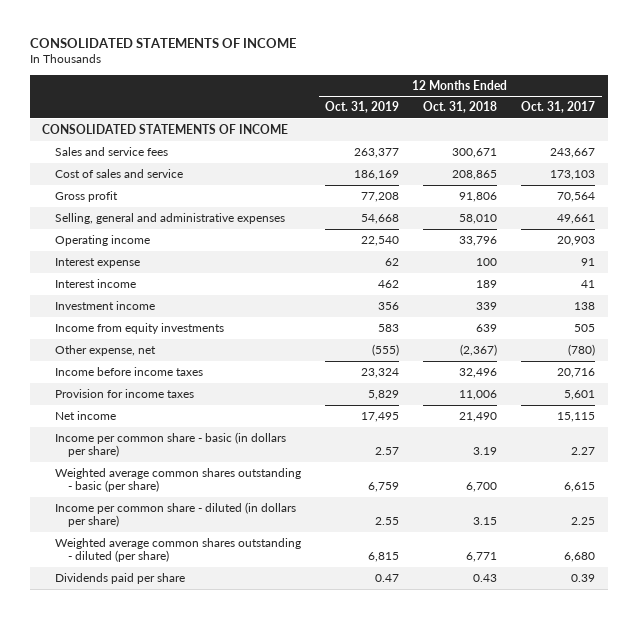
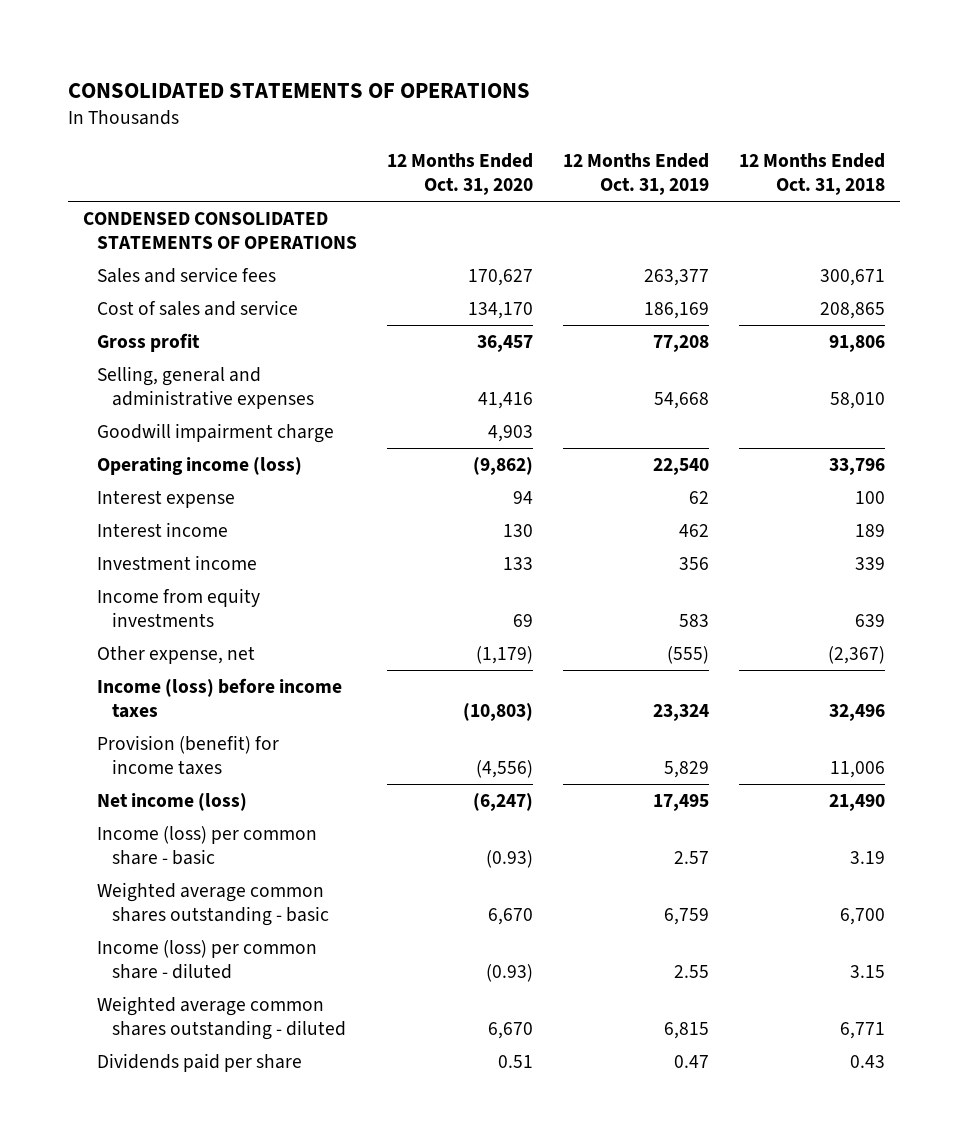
[30,37,297,48] CONSOLIDATED STATEMENTS OF INCOME -> [67,82,530,98] CONSOLIDATED STATEMENTS OF OPERATIONS
[521,101,596,114] Oct. 31, 2017 -> none
none -> [387,152,534,196] 12 Months Ended Oct. 31, 2020
[42,123,289,134] CONSOLIDATED STATEMENTS OF INCOME -> [82,211,358,250] CONDENSED CONSOLIDATED STATEMENTS OF OPERATIONS
none -> [97,422,335,443] Goodwill impairment charge
[54,234,150,246] Operating income -> [97,456,303,475] Operating income (loss)
[54,366,203,376] Income before income taxes -> [97,677,343,719] Income (loss) before income taxes
[54,388,194,398] Provision for income taxes -> [97,734,280,776] Provision (benefit) for income taxes
[54,410,116,420] Net income -> [97,792,248,811] Net income (loss)
[54,431,286,458] Income per common share - basic (in dollars per share) -> [97,825,318,866] Income (loss) per common share - basic
[54,467,301,493] Weighted average common shares outstanding - basic (per share) -> [97,881,329,927] Weighted average common shares outstanding - basic
[54,501,296,528] Income per common share - diluted (in dollars per share) -> [97,939,318,980] Income (loss) per common share - diluted
[54,537,301,563] Weighted average common shares outstanding - diluted (per share) -> [97,995,346,1041] Weighted average common shares outstanding - diluted

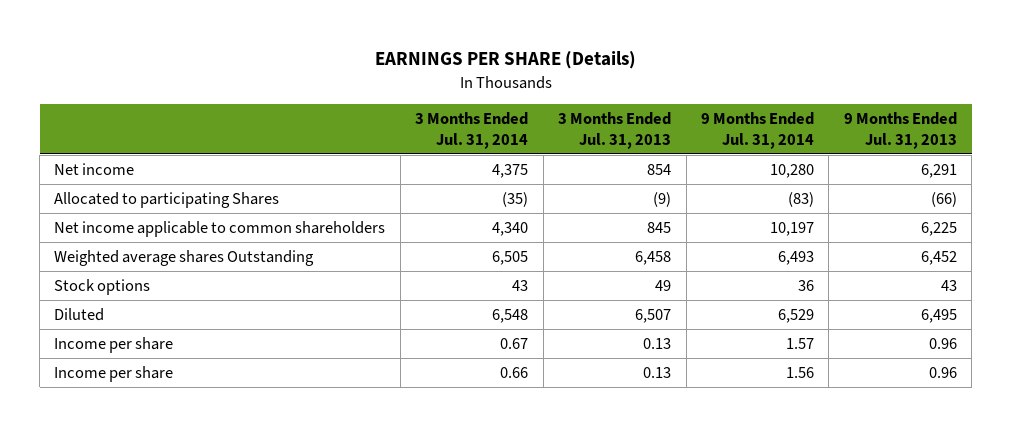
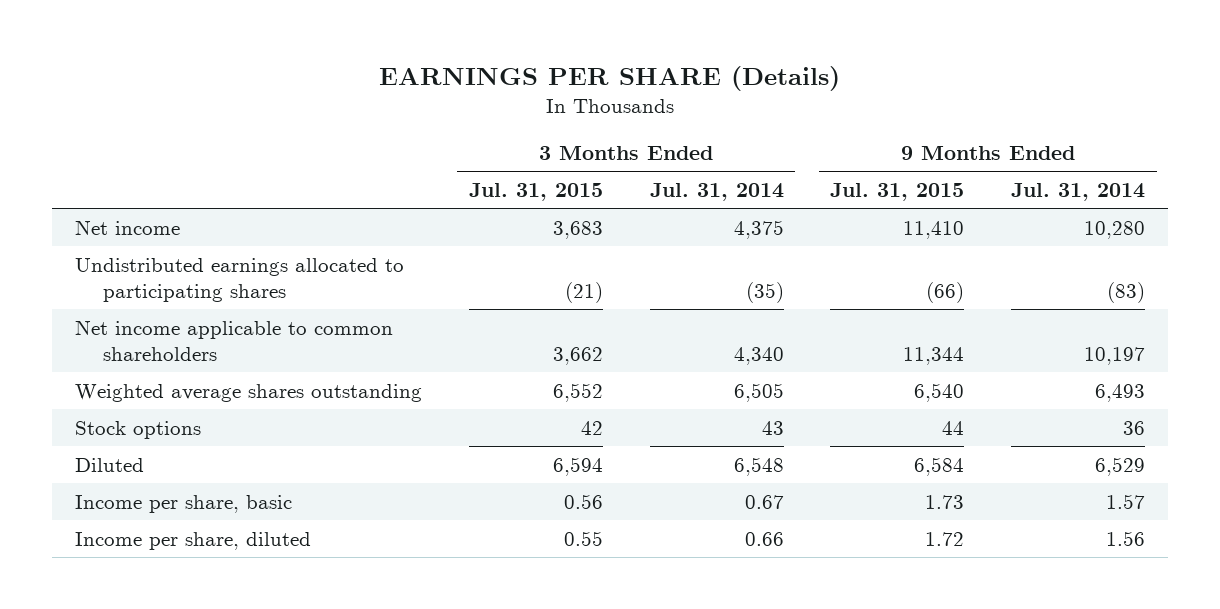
[558,112,672,149] 3 Months Ended Jul. 31, 2013 -> none
[843,112,957,149] 9 Months Ended Jul. 31, 2013 -> none
none -> [469,183,604,202] Jul. 31, 2015
none -> [830,183,965,202] Jul. 31, 2015
[54,192,280,209] Allocated to participating Shares -> [75,257,405,303] Undistributed earnings allocated to participating shares
[54,250,315,267] Weighted average shares Outstanding -> [75,383,423,402] Weighted average shares outstanding
[54,337,174,354] Income per share -> [75,494,293,513] Income per share, basic
[54,366,174,383] Income per share -> [75,531,312,550] Income per share, diluted

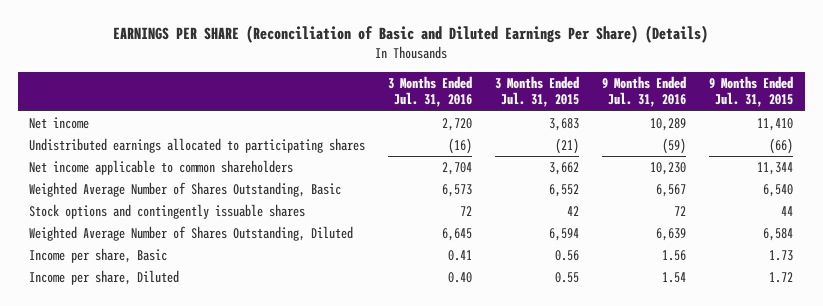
[379,65,841,91] EARNINGS PER SHARE (Details) -> [113,25,709,44] EARNINGS PER SHARE (Reconciliation of Basic and Diluted Earnings Per Share) (Details)
[649,183,784,202] Jul. 31, 2014 -> none
[1011,183,1146,202] Jul. 31, 2014 -> none
none -> [388,75,473,108] 3 Months Ended Jul. 31, 2016
none -> [602,75,687,108] 9 Months Ended Jul. 31, 2016
[75,383,423,402] Weighted average shares outstanding -> [29,182,342,198] Weighted Average Number of Shares Outstanding, Basic
[75,420,202,439] Stock options -> [29,204,306,220] Stock options and contingently issuable shares
[75,457,145,472] Diluted -> [29,226,354,242] Weighted Average Number of Shares Outstanding, Diluted
[75,494,293,513] Income per share, basic -> [29,248,168,264] Income per share, Basic
[75,531,312,550] Income per share, diluted -> [29,270,180,286] Income per share, Diluted

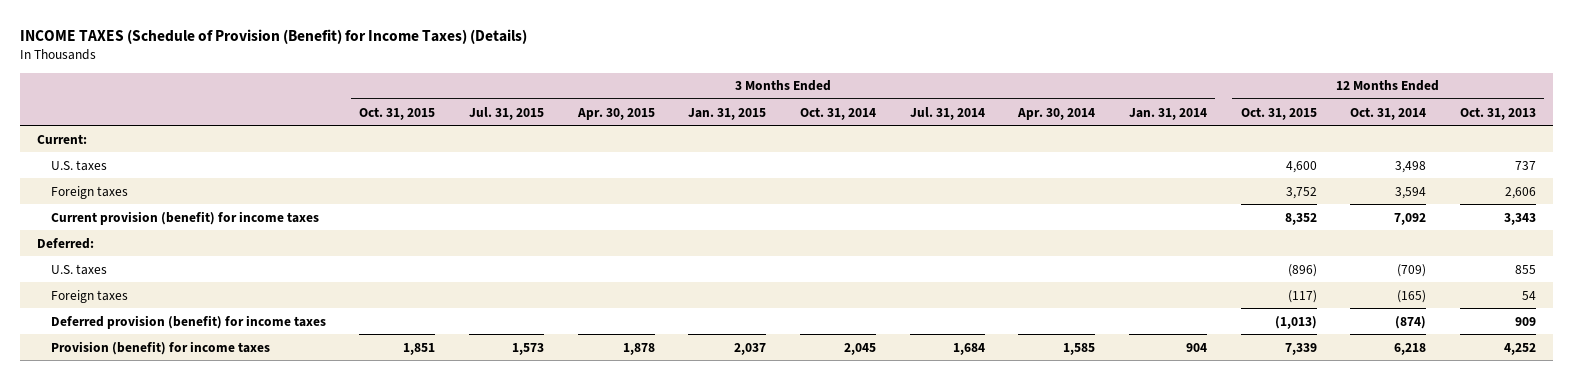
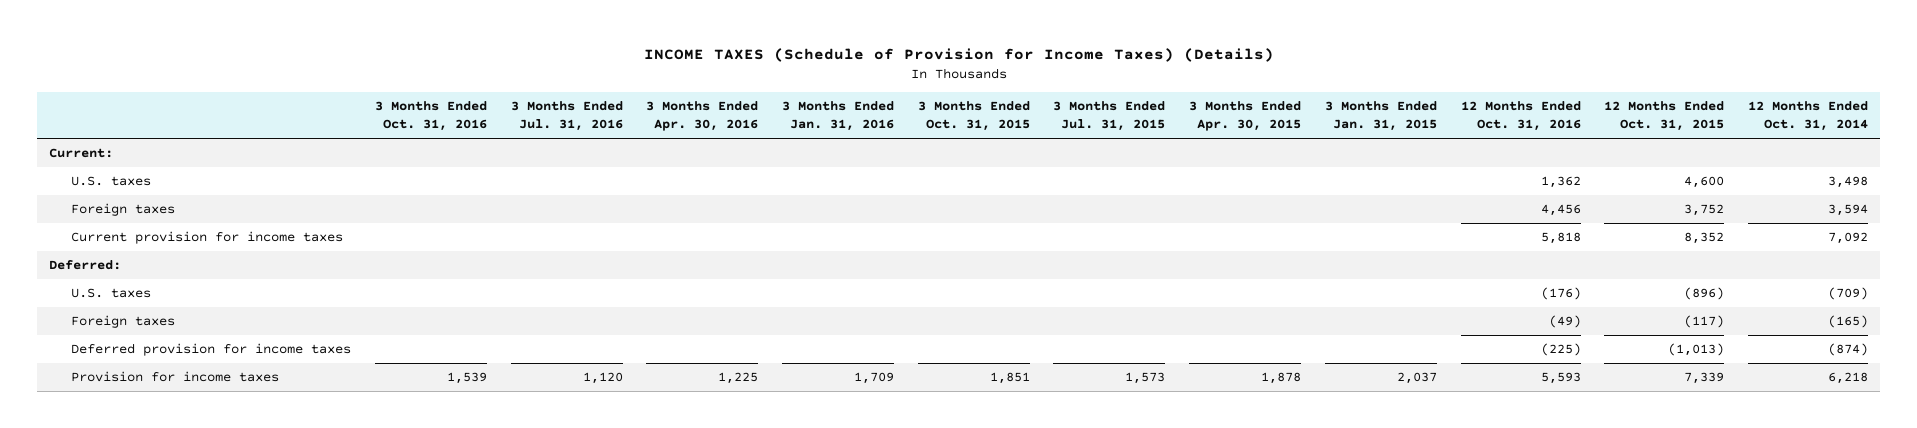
[20,29,528,45] INCOME TAXES (Schedule of Provision (Benefit) for Income Taxes) (Details) -> [643,47,1274,62] INCOME TAXES (Schedule of Provision for Income Taxes) (Details)
[799,106,876,120] Oct. 31, 2014 -> none
[909,106,985,120] Jul. 31, 2014 -> none
[1017,107,1096,120] Apr. 30, 2014 -> none
[1128,107,1207,120] Jan. 31, 2014 -> none
[1459,106,1536,120] Oct. 31, 2013 -> none
none -> [374,101,487,132] 3 Months Ended Oct. 31, 2016
none -> [510,101,623,132] 3 Months Ended Jul. 31, 2016
none -> [646,101,759,132] 3 Months Ended Apr. 30, 2016
none -> [782,101,895,132] 3 Months Ended Jan. 31, 2016
none -> [1460,101,1581,132] 12 Months Ended Oct. 31, 2016
[50,210,319,225] Current provision (benefit) for income taxes -> [71,231,344,245] Current provision for income taxes
[50,314,326,329] Deferred provision (benefit) for income taxes -> [71,343,352,357] Deferred provision for income taxes
[50,340,270,355] Provision (benefit) for income taxes -> [71,371,280,383] Provision for income taxes

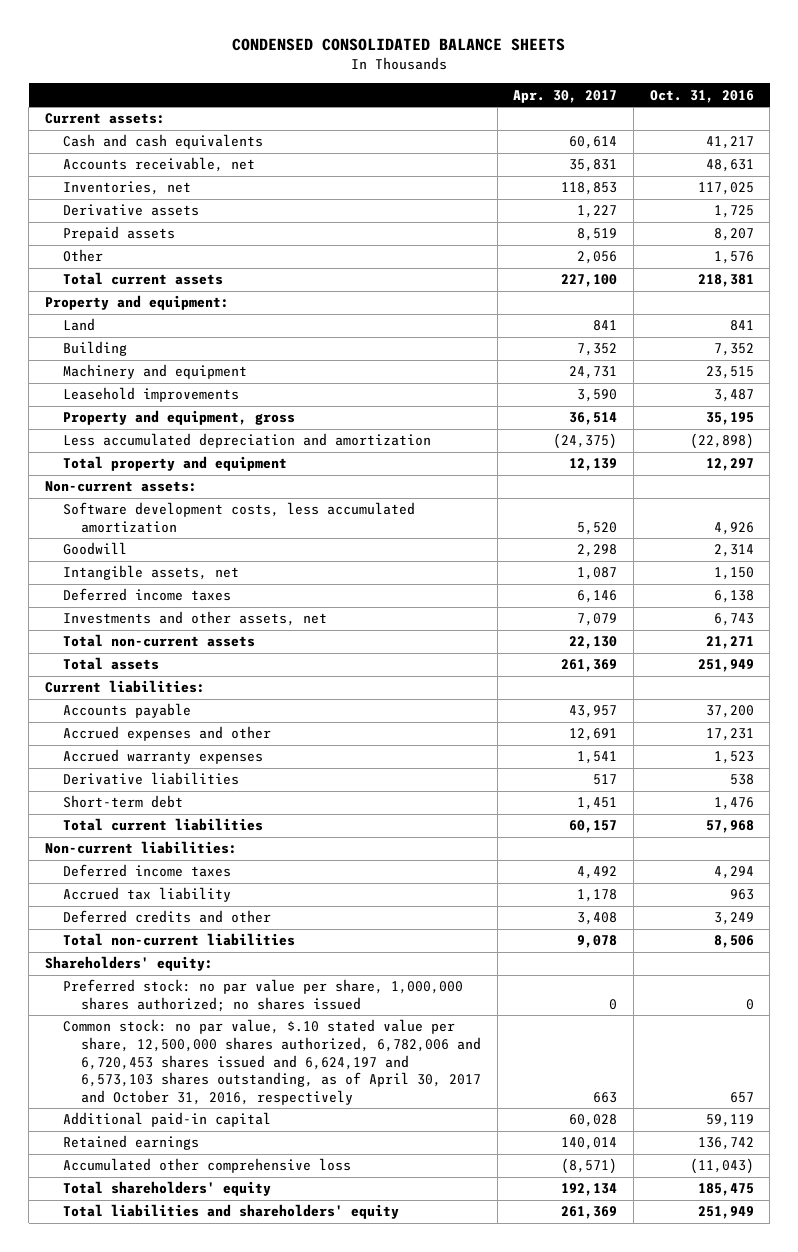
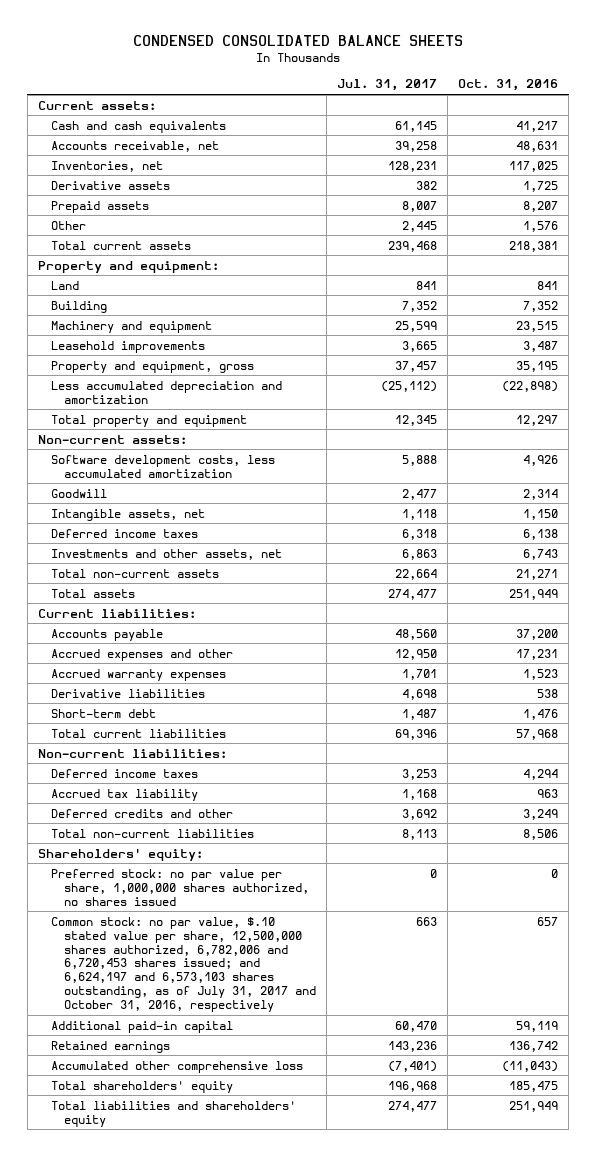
[513,89,618,103] Apr. 30, 2017 -> none
none -> [337,79,438,92] Jul. 31, 2017
[62,979,463,1012] Preferred stock: no par value per share, 1,000,000 shares authorized; no shares issued -> [50,868,309,906] Preferred stock: no par value per share, 1,000,000 shares authorized, no shares issued
[62,1019,482,1106] Common stock: no par value, $.10 stated value per share, 12,500,000 shares authorized, 6,782,006 and 6,720,453 shares issued and 6,624,197 and 6,573,103 shares outstanding, as of April 30, 2017 and October 31, 2016, respectively -> [50,916,316,1013] Common stock: no par value, $.10 stated value per share, 12,500,000 shares authorized, 6,782,006 and 6,720,453 shares issued; and 6,624,197 and 6,573,103 shares outstanding, as of July 31, 2017 and October 31, 2016, respectively

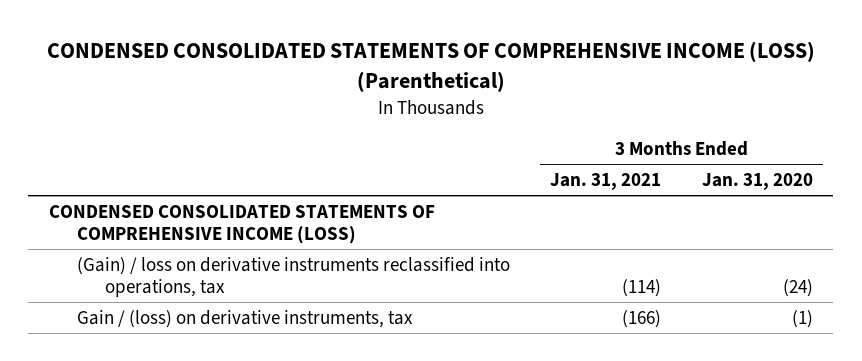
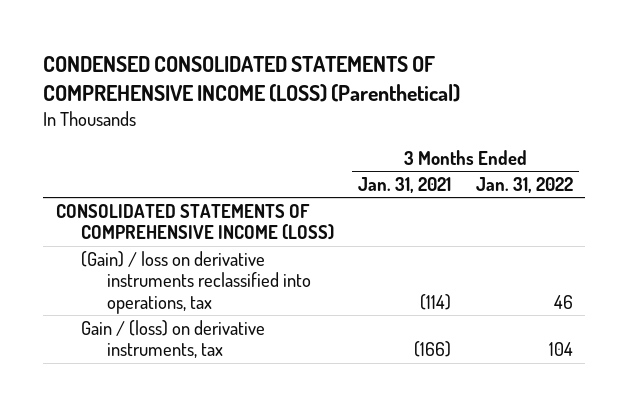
[701,172,813,190] Jan. 31, 2020 -> none
none -> [475,176,573,193] Jan. 31, 2022
[48,204,435,244] CONDENSED CONSOLIDATED STATEMENTS OF COMPREHENSIVE INCOME (LOSS) -> [55,203,335,241] CONSOLIDATED STATEMENTS OF COMPREHENSIVE INCOME (LOSS)

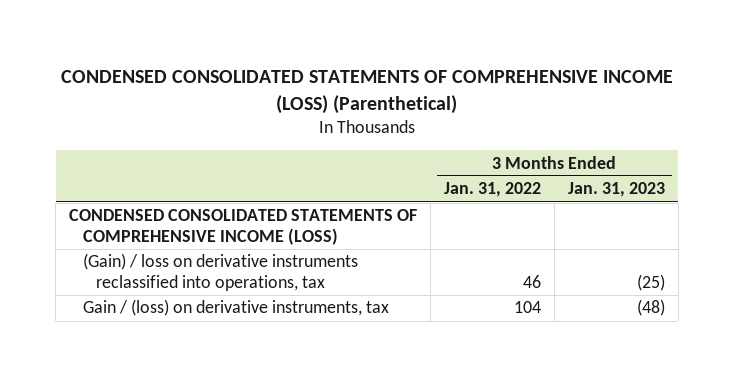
[358,176,452,193] Jan. 31, 2021 -> none
none -> [567,182,665,198] Jan. 31, 2023
[55,203,335,241] CONSOLIDATED STATEMENTS OF COMPREHENSIVE INCOME (LOSS) -> [69,209,418,246] CONDENSED CONSOLIDATED STATEMENTS OF COMPREHENSIVE INCOME (LOSS)

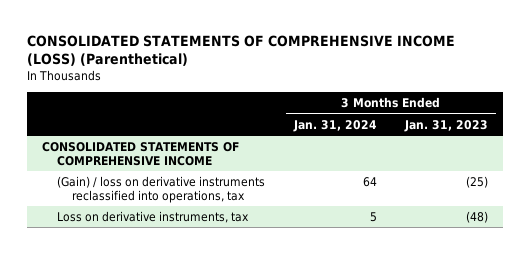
[61,69,674,114] CONDENSED CONSOLIDATED STATEMENTS OF COMPREHENSIVE INCOME (LOSS) (Parenthetical) -> [27,34,456,67] CONSOLIDATED STATEMENTS OF COMPREHENSIVE INCOME (LOSS) (Parenthetical)
[444,182,542,198] Jan. 31, 2022 -> none
none -> [292,119,377,132] Jan. 31, 2024
[69,209,418,246] CONDENSED CONSOLIDATED STATEMENTS OF COMPREHENSIVE INCOME (LOSS) -> [41,142,239,166] CONSOLIDATED STATEMENTS OF COMPREHENSIVE INCOME
[82,299,389,317] Gain / (loss) on derivative instruments, tax -> [56,211,249,224] Loss on derivative instruments, tax

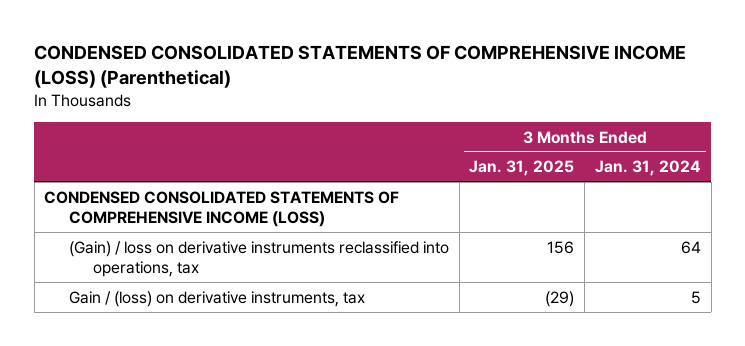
[27,34,456,67] CONSOLIDATED STATEMENTS OF COMPREHENSIVE INCOME (LOSS) (Parenthetical) -> [34,45,687,89] CONDENSED CONSOLIDATED STATEMENTS OF COMPREHENSIVE INCOME (LOSS) (Parenthetical)
[404,119,489,132] Jan. 31, 2023 -> none
none -> [469,160,575,177] Jan. 31, 2025
[41,142,239,166] CONSOLIDATED STATEMENTS OF COMPREHENSIVE INCOME -> [44,190,400,227] CONDENSED CONSOLIDATED STATEMENTS OF COMPREHENSIVE INCOME (LOSS)
[56,211,249,224] Loss on derivative instruments, tax -> [68,290,365,307] Gain / (loss) on derivative instruments, tax

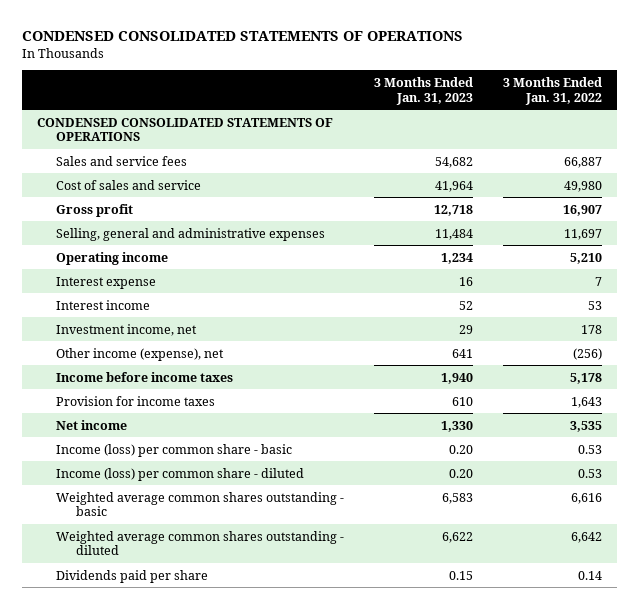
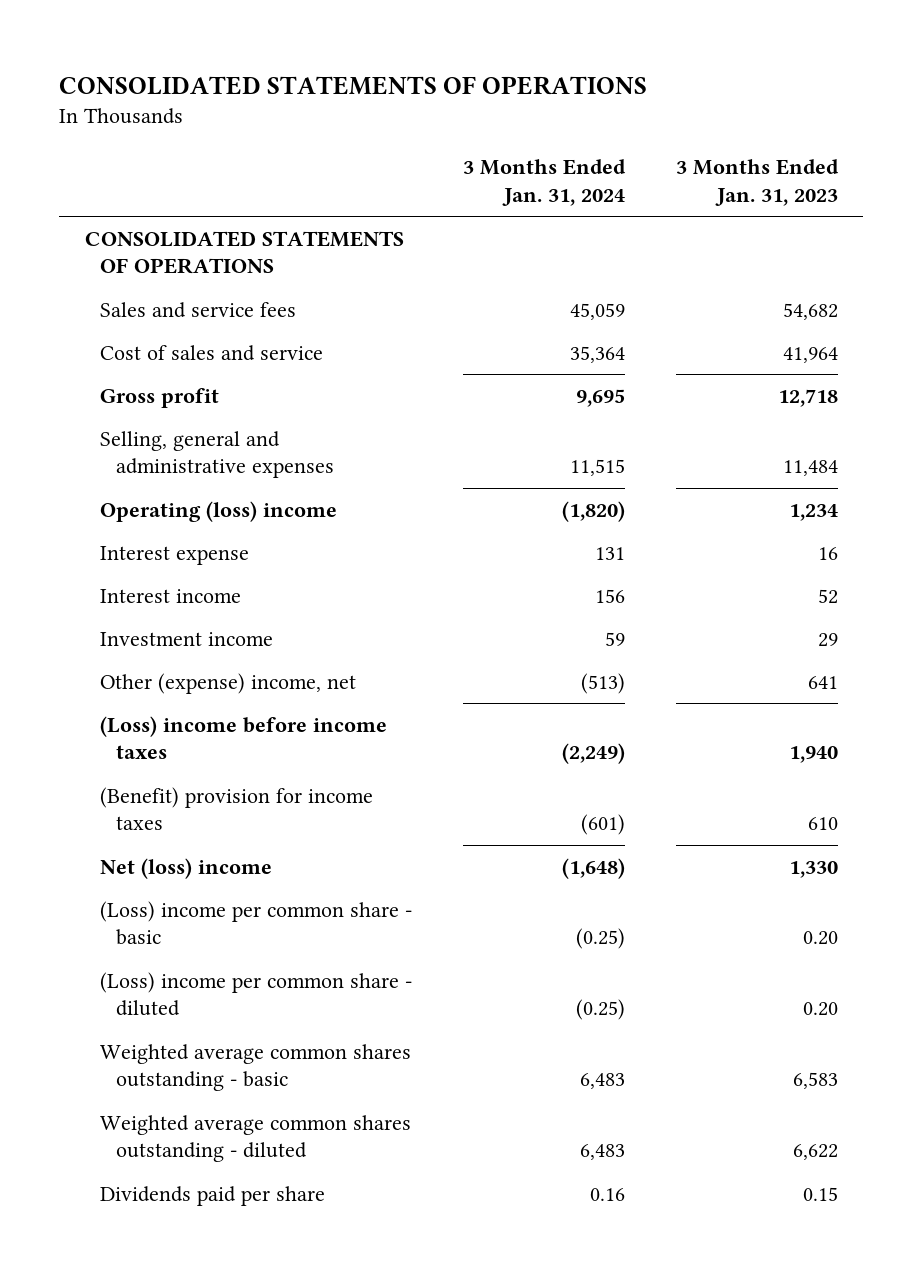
[21,31,463,42] CONDENSED CONSOLIDATED STATEMENTS OF OPERATIONS -> [59,75,648,95] CONSOLIDATED STATEMENTS OF OPERATIONS
[503,76,603,105] 3 Months Ended Jan. 31, 2022 -> none
none -> [463,159,627,207] 3 Months Ended Jan. 31, 2024
[36,117,333,142] CONDENSED CONSOLIDATED STATEMENTS OF OPERATIONS -> [84,230,404,275] CONSOLIDATED STATEMENTS OF OPERATIONS
[56,251,169,265] Operating income -> [100,500,338,522] Operating (loss) income
[56,323,198,336] Investment income, net -> [100,631,274,646] Investment income
[56,347,225,361] Other income (expense), net -> [100,672,357,694] Other (expense) income, net
[56,371,234,382] Income before income taxes -> [100,715,388,760] (Loss) income before income taxes
[56,395,216,406] Provision for income taxes -> [100,786,374,831] (Benefit) provision for income taxes
[56,419,128,430] Net income -> [100,857,273,879] Net (loss) income
[56,443,293,457] Income (loss) per common share - basic -> [100,900,413,946] (Loss) income per common share - basic
[56,467,305,481] Income (loss) per common share - diluted -> [100,971,413,1017] (Loss) income per common share - diluted

